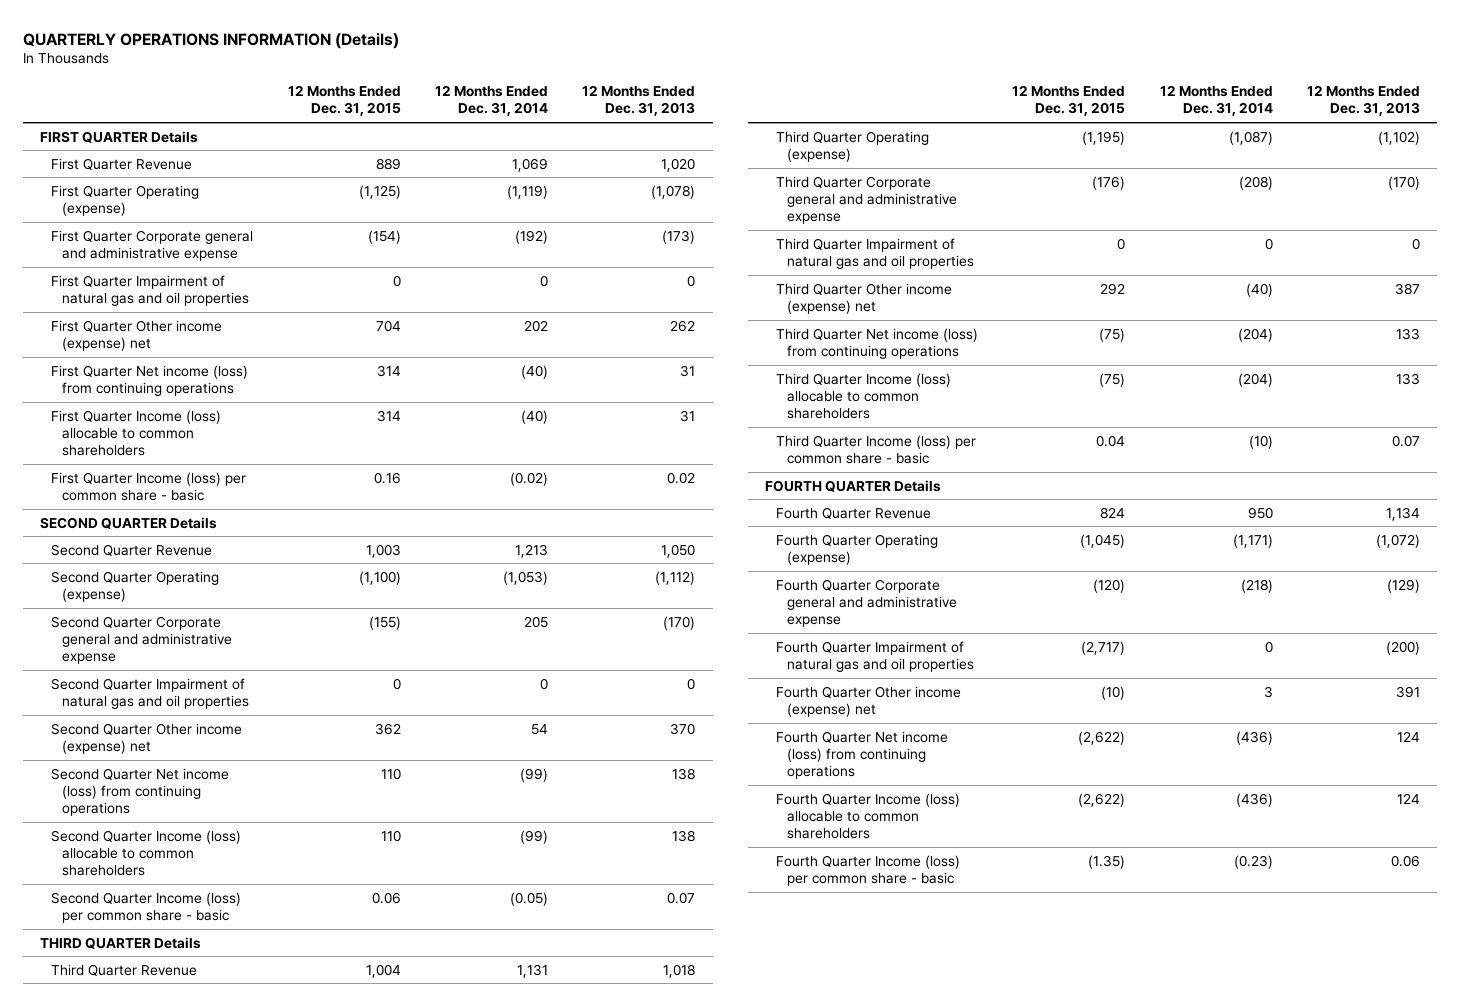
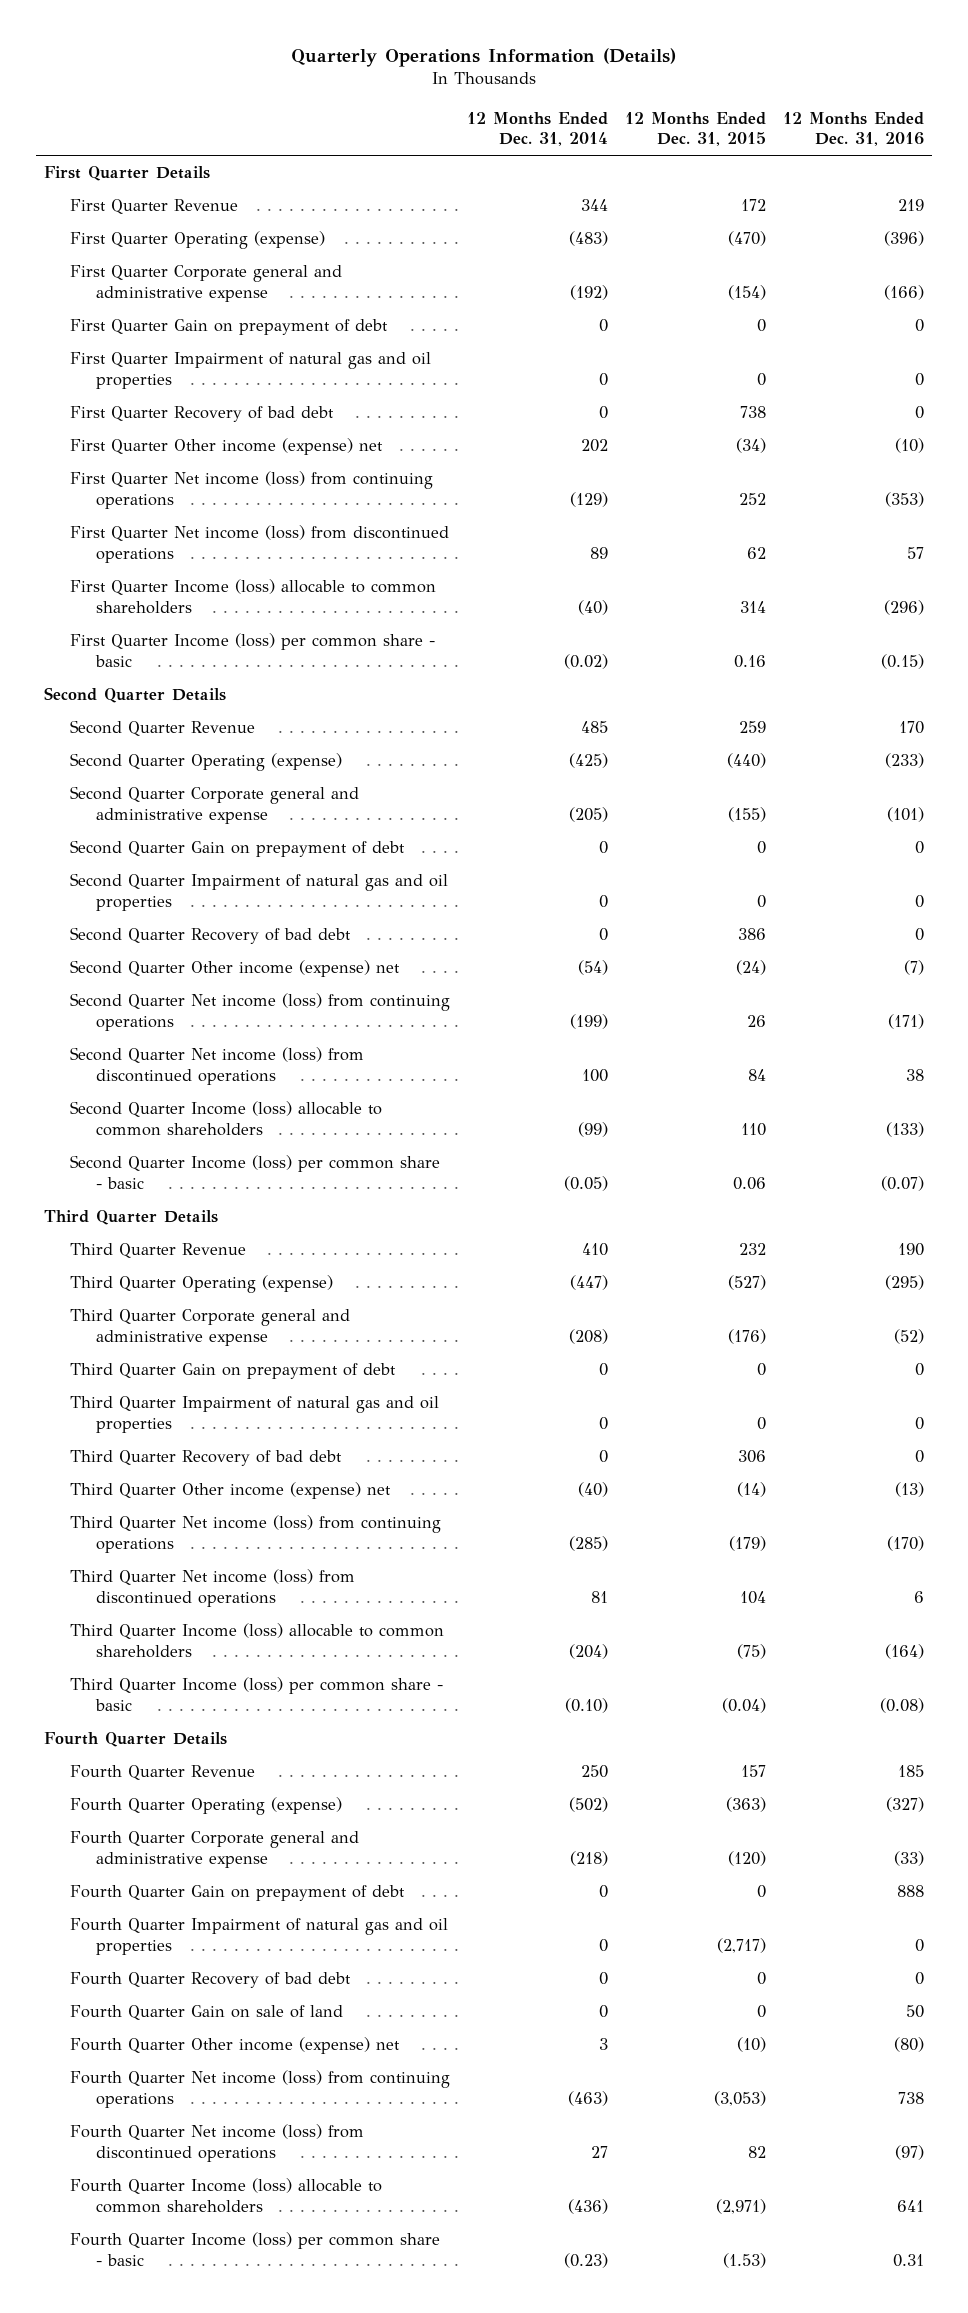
[22,32,399,49] QUARTERLY OPERATIONS INFORMATION (Details) -> [290,47,676,67] Quarterly Operations Information (Details)
[582,85,696,117] 12 Months Ended Dec. 31, 2013 -> none
none -> [782,111,924,147] 12 Months Ended Dec. 31, 2016
[40,130,199,143] FIRST QUARTER Details -> [44,166,211,182] First Quarter Details
[375,157,401,170] 889 -> [740,199,766,212] 172
[511,157,548,172] 1,069 -> [580,199,608,212] 344
[358,184,401,199] (1,125) -> [727,231,766,247] (470)
[506,184,548,199] (1,119) -> [568,231,608,247] (483)
none -> [70,319,389,336] First Quarter Gain on prepayment of debt
none -> [70,406,335,423] First Quarter Recovery of bad debt
[375,319,401,332] 704 -> [735,438,766,454] (34)
[376,364,401,377] 314 -> [738,493,766,506] 252
[520,364,548,379] (40) -> [569,492,608,508] (129)
none -> [70,525,450,564] First Quarter Net income (loss) from discontinued operations
[40,516,218,529] SECOND QUARTER Details -> [44,687,227,704] Second Quarter Details
[365,543,401,558] 1,003 -> [738,721,766,734] 259
[514,543,548,558] 1,213 -> [580,721,608,734] 485
[358,570,401,585] (1,100) -> [726,753,766,769] (440)
[502,570,548,585] (1,053) -> [568,753,608,769] (425)
[523,615,548,628] 205 -> [568,807,608,823] (205)
none -> [70,840,406,858] Second Quarter Gain on prepayment of debt
none -> [70,927,352,945] Second Quarter Recovery of bad debt
[374,722,401,735] 362 -> [735,960,766,976] (24)
[530,723,548,735] 54 -> [577,960,608,976] (54)
[380,767,401,780] 110 -> [746,1015,766,1028] 26
[519,767,548,782] (99) -> [569,1014,608,1030] (199)
none -> [70,1047,365,1086] Second Quarter Net income (loss) from discontinued operations
[40,936,202,949] THIRD QUARTER Details -> [44,1210,219,1226] Third Quarter Details
[365,963,401,978] 1,004 -> [738,1243,766,1256] 232
[516,963,548,978] 1,131 -> [581,1243,608,1257] 410
[1082,130,1126,145] (1,195) -> [727,1275,766,1291] (527)
[1228,130,1273,145] (1,087) -> [569,1275,608,1291] (447)
none -> [70,1363,397,1380] Third Quarter Gain on prepayment of debt
none -> [70,1450,343,1467] Third Quarter Recovery of bad debt
[1100,282,1126,295] 292 -> [736,1482,766,1498] (14)
[1099,327,1126,342] (75) -> [728,1536,766,1552] (179)
[1237,327,1273,342] (204) -> [568,1536,608,1552] (285)
none -> [70,1569,356,1608] Third Quarter Net income (loss) from discontinued operations
[1096,434,1126,447] 0.04 -> [721,1698,766,1714] (0.04)
[1248,434,1273,449] (10) -> [564,1698,608,1714] (0.10)
[764,479,941,492] FOURTH QUARTER Details -> [44,1732,228,1748] Fourth Quarter Details
[1100,506,1126,519] 824 -> [740,1765,766,1778] 157
[1247,506,1273,519] 950 -> [580,1765,608,1779] 250
[1080,533,1126,548] (1,045) -> [725,1797,766,1813] (363)
[1232,533,1273,548] (1,171) -> [568,1797,608,1813] (502)
none -> [70,1885,406,1902] Fourth Quarter Gain on prepayment of debt
none -> [70,1972,352,1989] Fourth Quarter Recovery of bad debt
none -> [70,2005,344,2021] Fourth Quarter Gain on sale of land
[1078,730,1126,745] (2,622) -> [713,2091,766,2107] (3,053)
[1235,730,1273,745] (436) -> [567,2091,608,2107] (463)
none -> [70,2124,365,2163] Fourth Quarter Net income (loss) from discontinued operations
[1078,792,1126,807] (2,622) -> [715,2199,766,2215] (2,971)
[1088,854,1126,869] (1.35) -> [722,2253,766,2269] (1.53)

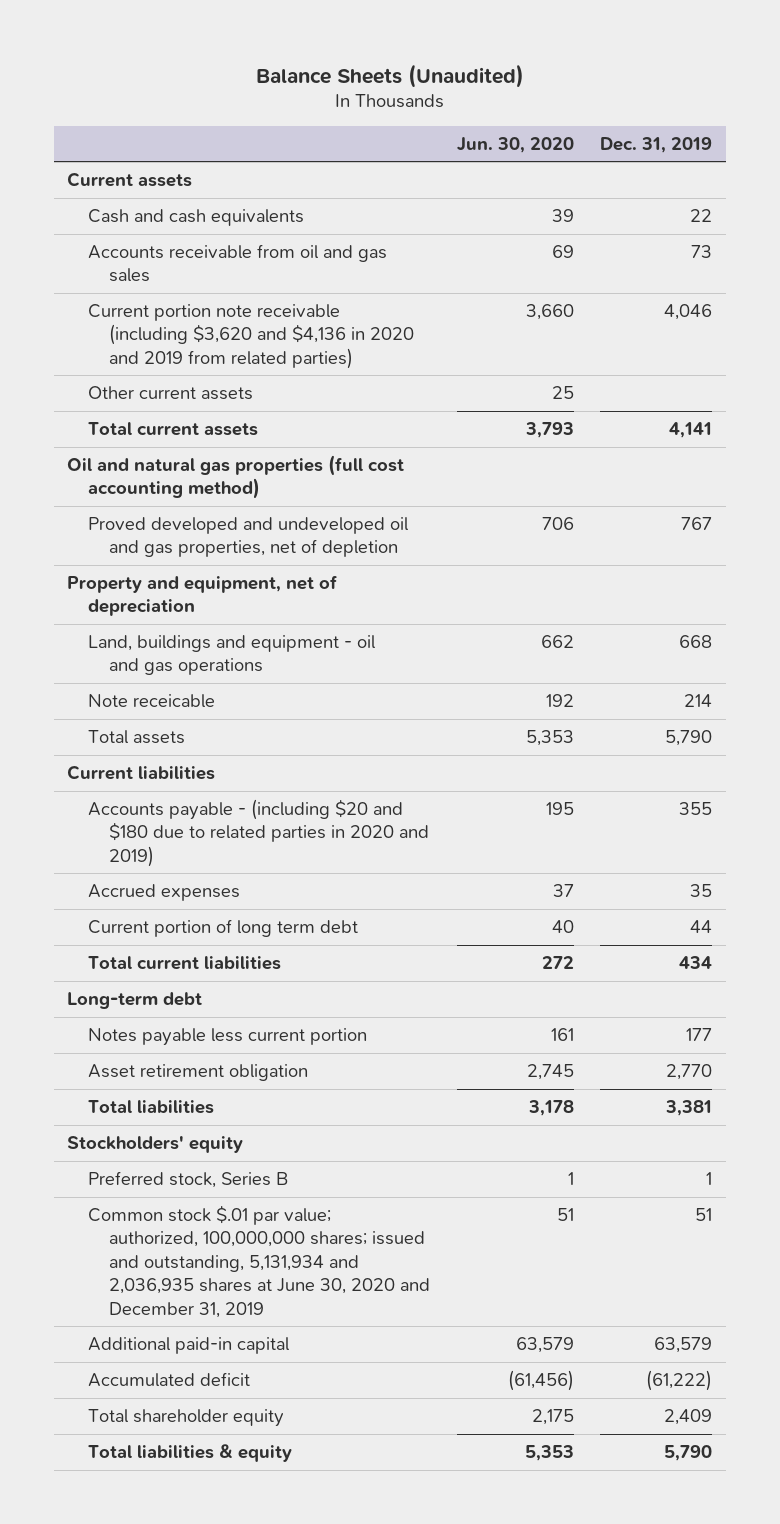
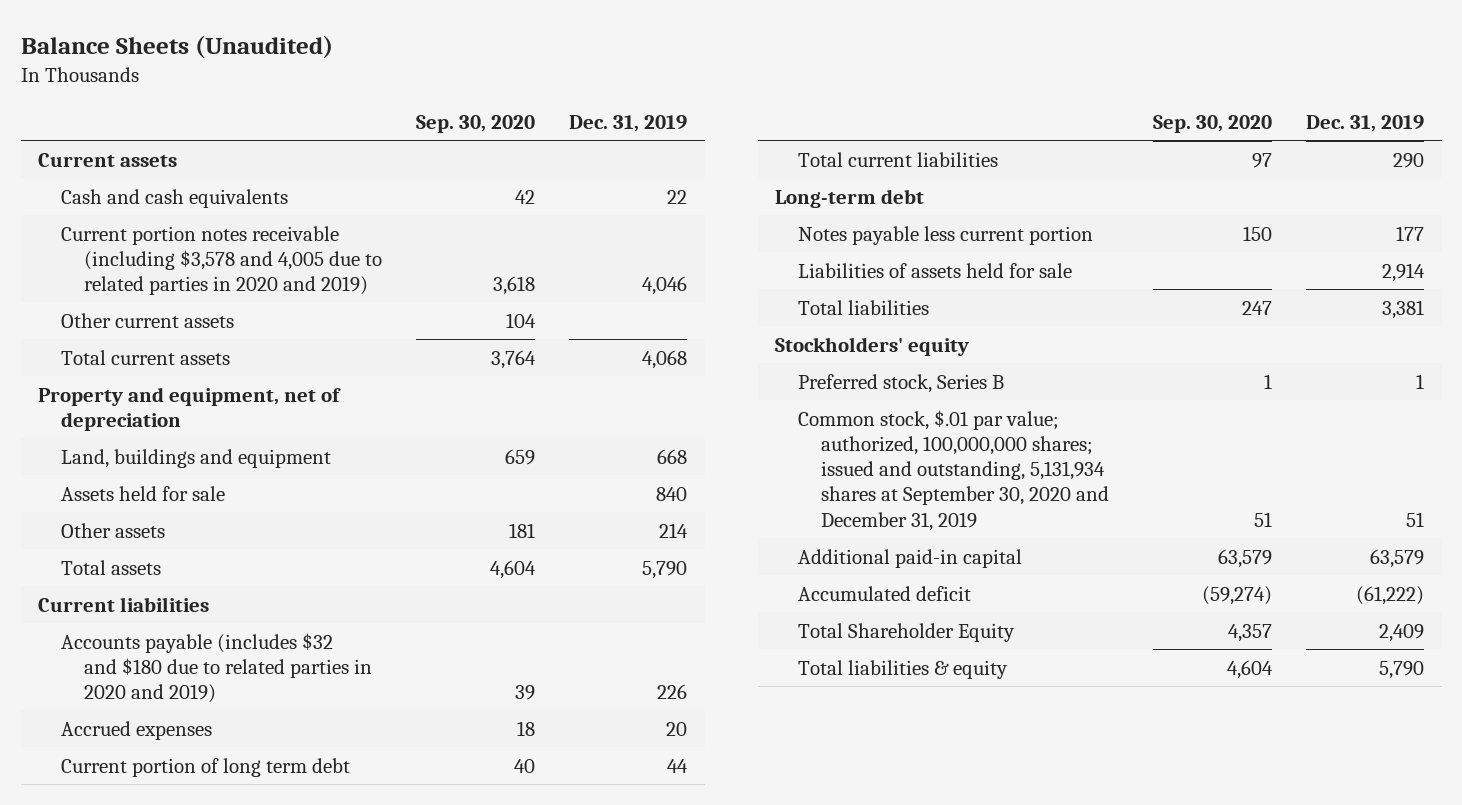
[456,136,574,153] Jun. 30, 2020 -> none
none -> [416,114,536,133] Sep. 30, 2020
[88,244,388,283] Accounts receivable from oil and gas sales -> none
[88,304,415,369] Current portion note receivable (including $3,620 and $4,136 in 2020 and 2019 from related parties) -> [60,225,382,296] Current portion notes receivable (including $3,578 and 4,005 due to related parties in 2020 and 2019)
[67,455,405,500] Oil and natural gas properties (full cost accounting method) -> none
[88,517,409,558] Proved developed and undeveloped oil and gas properties, net of depletion -> none
[669,422,713,439] 4,141 -> [642,349,688,369] 4,068
[88,635,376,676] Land, buildings and equipment - oil and gas operations -> [60,448,331,468] Land, buildings and equipment
none -> [60,485,225,501] Assets held for sale
[88,694,216,709] Note receicable -> [60,522,165,538] Other assets
[88,799,430,867] Accounts payable - (including $20 and $180 due to related parties in 2020 and 2019) -> [60,632,372,704] Accounts payable (includes $32 and $180 due to related parties in 2020 and 2019)
[679,802,713,816] 355 -> [657,684,688,700] 226
[690,884,713,898] 35 -> [666,721,688,736] 20
[679,956,713,970] 434 -> [1393,152,1425,168] 290
[88,1064,309,1082] Asset retirement obligation -> none
none -> [797,262,1072,278] Liabilities of assets held for sale
[88,1205,431,1318] Common stock $.01 par value; authorized, 100,000,000 shares; issued and outstanding, 5,131,934 and 2,036,935 shares at June 30, 2020 and December 31, 2019 -> [797,409,1109,531] Common stock, $.01 par value; authorized, 100,000,000 shares; issued and outstanding, 5,131,934 shares at September 30, 2020 and December 31, 2019
[88,1409,285,1428] Total shareholder equity -> [797,622,1015,642] Total Shareholder Equity

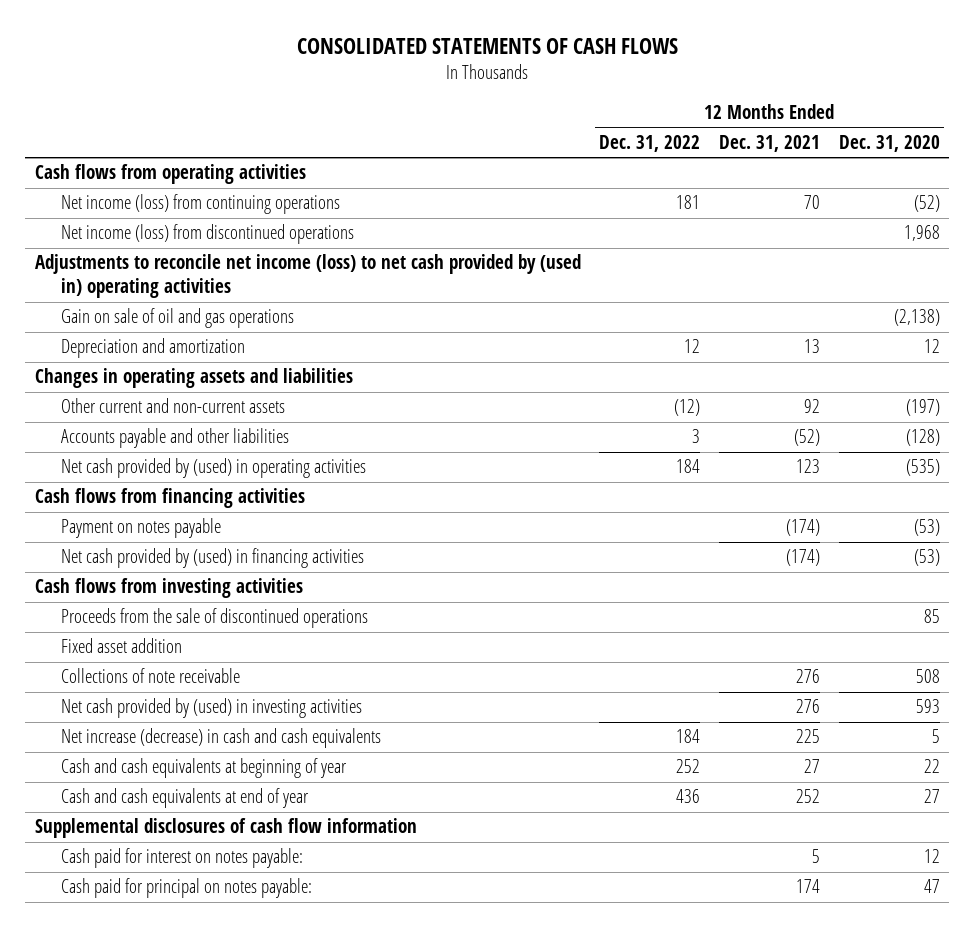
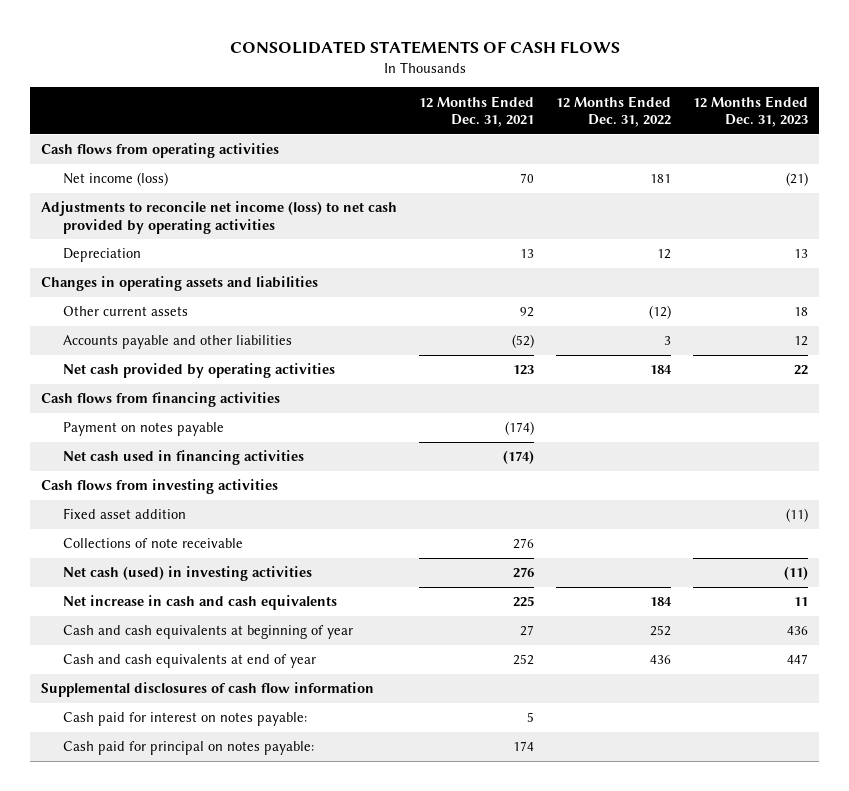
[838,135,940,153] Dec. 31, 2020 -> none
none -> [692,95,808,128] 12 Months Ended Dec. 31, 2023
[61,224,355,245] Net income (loss) from discontinued operations -> none
[61,308,295,329] Gain on sale of oil and gas operations -> none
[61,194,341,215] Net income (loss) from continuing operations -> [63,172,169,187] Net income (loss)
[34,254,581,299] Adjustments to reconcile net income (loss) to net cash provided by (used in) operating activities -> [41,201,398,234] Adjustments to reconcile net income (loss) to net cash provided by operating activities
[61,338,246,359] Depreciation and amortization -> [63,248,142,263] Depreciation
[61,398,286,414] Other current and non-current assets -> [63,306,189,317] Other current assets
[61,458,367,479] Net cash provided by (used) in operating activities -> [63,363,336,379] Net cash provided by operating activities
[61,548,365,569] Net cash provided by (used) in financing activities -> [63,450,305,466] Net cash used in financing activities
[61,608,369,629] Proceeds from the sale of discontinued operations -> none
[61,698,363,719] Net cash provided by (used) in investing activities -> [63,566,313,582] Net cash (used) in investing activities
[61,728,382,749] Net increase (decrease) in cash and cash equivalents -> [63,595,338,611] Net increase in cash and cash equivalents

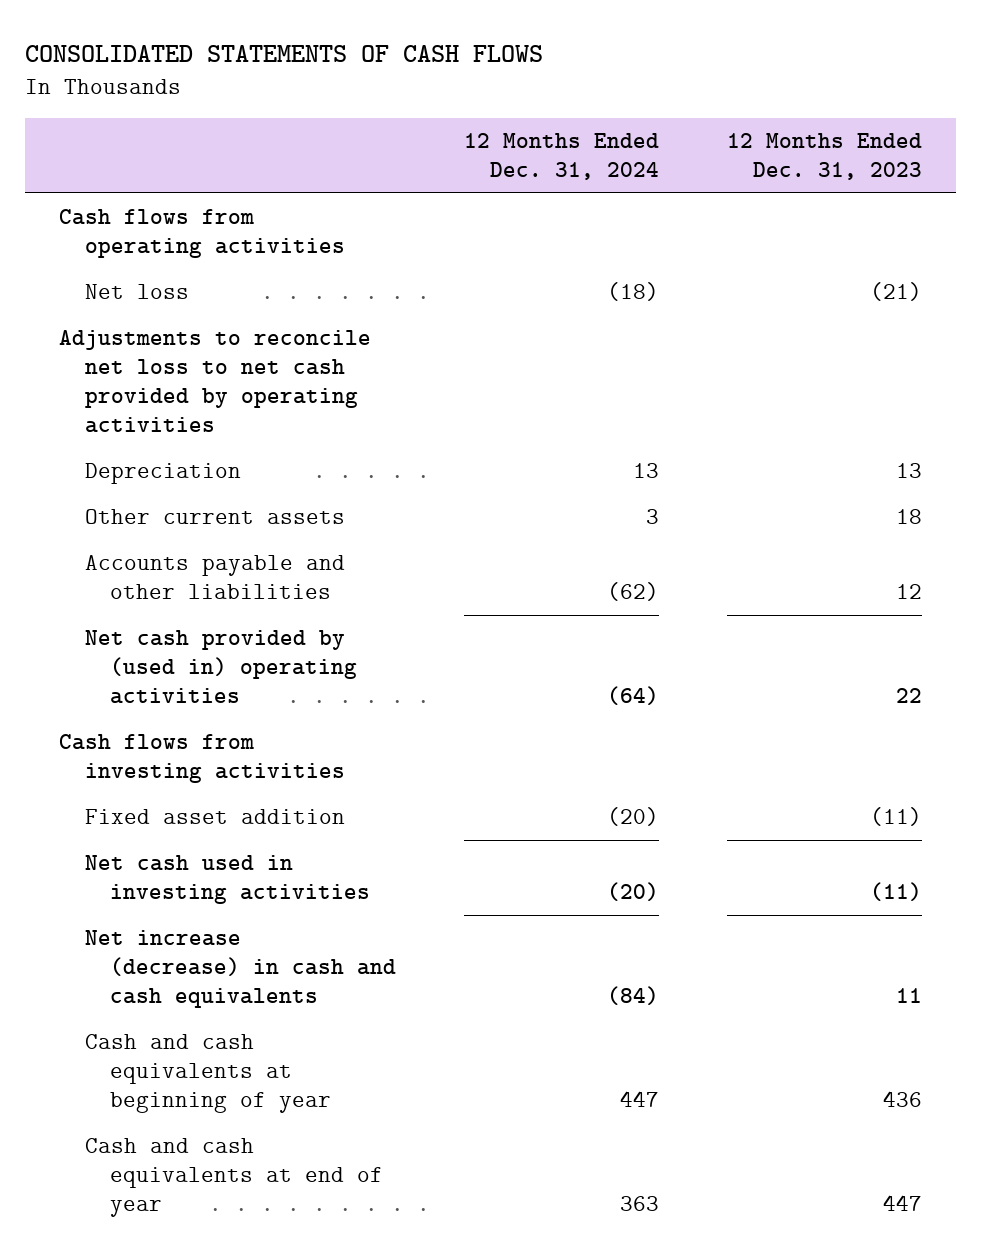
[419,95,535,128] 12 Months Ended Dec. 31, 2021 -> none
[555,95,671,128] 12 Months Ended Dec. 31, 2022 -> none
none -> [464,132,660,180] 12 Months Ended Dec. 31, 2024
[63,172,169,187] Net income (loss) -> [84,284,189,300] Net loss
[41,201,398,234] Adjustments to reconcile net income (loss) to net cash provided by operating activities -> [59,330,372,434] Adjustments to reconcile net loss to net cash provided by operating activities
[41,276,319,292] Changes in operating assets and liabilities -> none
[41,392,281,408] Cash flows from financing activities -> none
[63,422,225,437] Payment on notes payable -> none
[63,450,305,466] Net cash used in financing activities -> none
[63,363,336,379] Net cash provided by operating activities -> [84,630,358,705] Net cash provided by (used in) operating activities
[63,538,244,549] Collections of note receivable -> none
[63,566,313,582] Net cash (used) in investing activities -> [84,855,371,905] Net cash used in investing activities
[63,595,338,611] Net increase in cash and cash equivalents -> [84,930,397,1009] Net increase (decrease) in cash and cash equivalents
[41,682,375,698] Supplemental disclosures of cash flow information -> none
[63,712,308,727] Cash paid for interest on notes payable: -> none
[63,741,315,756] Cash paid for principal on notes payable: -> none

